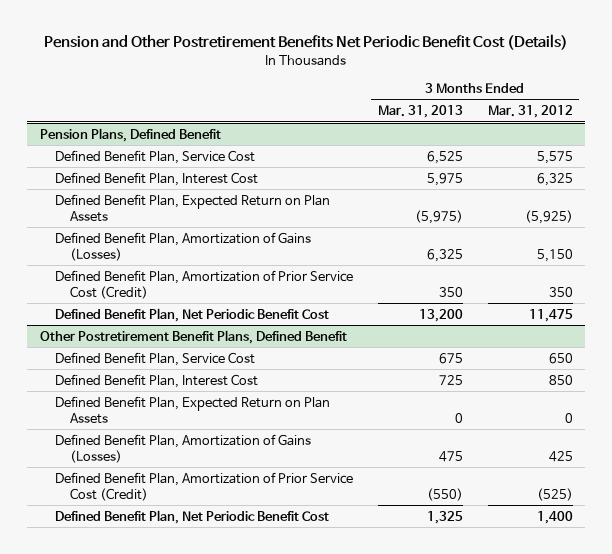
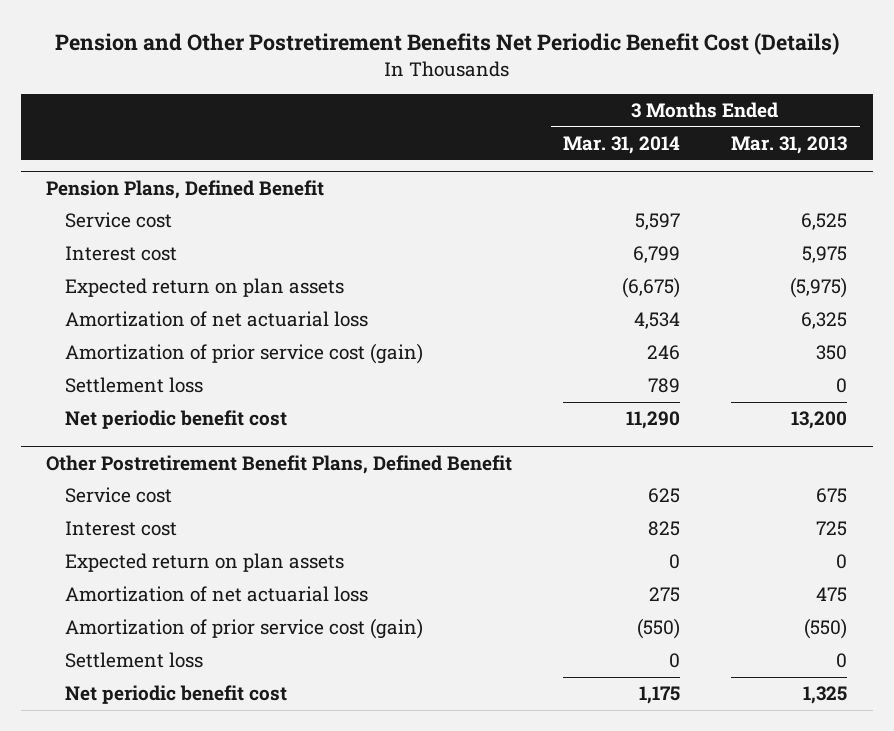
[487,105,573,119] Mar. 31, 2012 -> none
none -> [563,135,681,154] Mar. 31, 2014
[54,149,255,164] Defined Benefit Plan, Service Cost -> [65,212,173,229] Service cost
[54,171,258,186] Defined Benefit Plan, Interest Cost -> [65,246,178,262] Interest cost
[54,193,330,223] Defined Benefit Plan, Expected Return on Plan Assets -> [65,278,345,298] Expected return on plan assets
[54,231,311,262] Defined Benefit Plan, Amortization of Gains (Losses) -> [65,311,369,328] Amortization of net actuarial loss
[54,269,353,300] Defined Benefit Plan, Amortization of Prior Service Cost (Credit) -> [65,343,424,365] Amortization of prior service cost (gain)
none -> [65,377,204,394] Settlement loss
[54,307,329,322] Defined Benefit Plan, Net Periodic Benefit Cost -> [65,410,288,430] Net periodic benefit cost
[54,351,255,366] Defined Benefit Plan, Service Cost -> [65,487,173,504] Service cost
[54,373,258,388] Defined Benefit Plan, Interest Cost -> [65,521,178,537] Interest cost
[54,395,330,425] Defined Benefit Plan, Expected Return on Plan Assets -> [65,553,345,573] Expected return on plan assets
[54,433,311,464] Defined Benefit Plan, Amortization of Gains (Losses) -> [65,586,369,603] Amortization of net actuarial loss
[54,471,353,502] Defined Benefit Plan, Amortization of Prior Service Cost (Credit) -> [65,618,424,640] Amortization of prior service cost (gain)
none -> [65,652,204,669] Settlement loss
[54,509,329,524] Defined Benefit Plan, Net Periodic Benefit Cost -> [65,685,288,705] Net periodic benefit cost

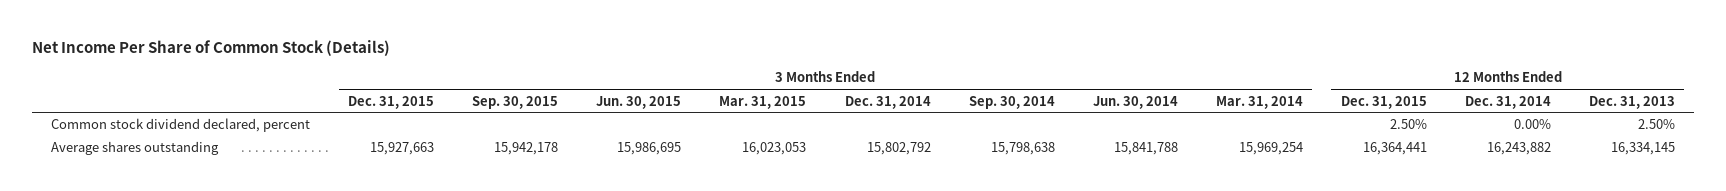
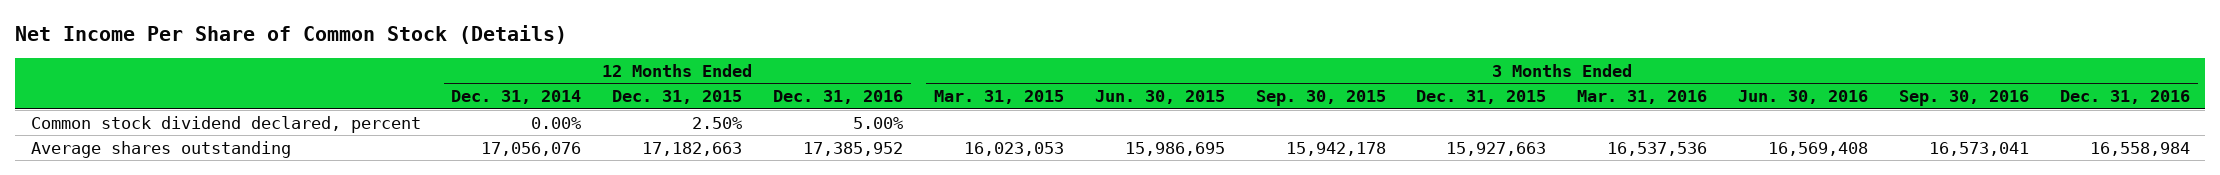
[844,95,931,109] Dec. 31, 2014 -> none
[968,95,1055,109] Sep. 30, 2014 -> none
[1092,95,1178,109] Jun. 30, 2014 -> none
[1215,95,1303,109] Mar. 31, 2014 -> none
[1588,95,1675,109] Dec. 31, 2013 -> none
none -> [773,90,904,105] Dec. 31, 2016
none -> [1577,90,1708,105] Mar. 31, 2016
none -> [1738,90,1869,105] Jun. 30, 2016
none -> [1898,90,2029,107] Sep. 30, 2016
none -> [2059,90,2190,105] Dec. 31, 2016
[1362,142,1427,156] 16,364,441 -> [642,141,743,156] 17,182,663
[1486,142,1551,156] 16,243,882 -> [481,141,582,156] 17,056,076

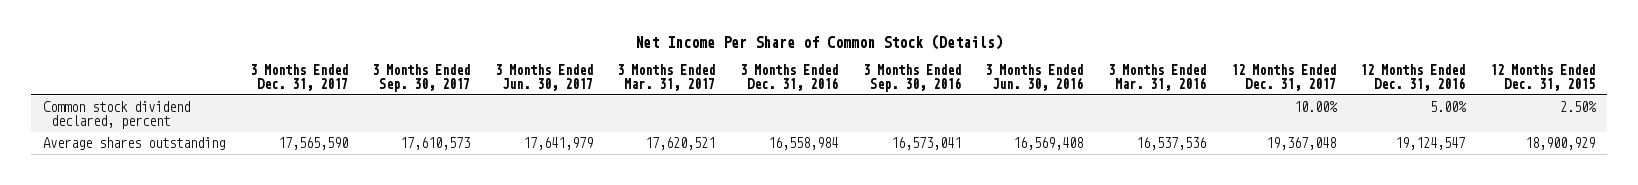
[451,90,582,105] Dec. 31, 2014 -> none
[933,90,1064,105] Mar. 31, 2015 -> none
[1094,90,1225,105] Jun. 30, 2015 -> none
[1255,90,1386,107] Sep. 30, 2015 -> none
[1416,90,1547,105] Dec. 31, 2015 -> none
none -> [249,63,348,91] 3 Months Ended Dec. 31, 2017
none -> [372,63,471,92] 3 Months Ended Sep. 30, 2017
none -> [494,63,593,91] 3 Months Ended Jun. 30, 2017
none -> [617,63,716,91] 3 Months Ended Mar. 31, 2017
none -> [1230,63,1336,91] 12 Months Ended Dec. 31, 2017
[642,141,743,156] 17,182,663 -> [1524,136,1595,150] 18,900,929
[803,141,904,156] 17,385,952 -> [1395,136,1466,150] 19,124,547

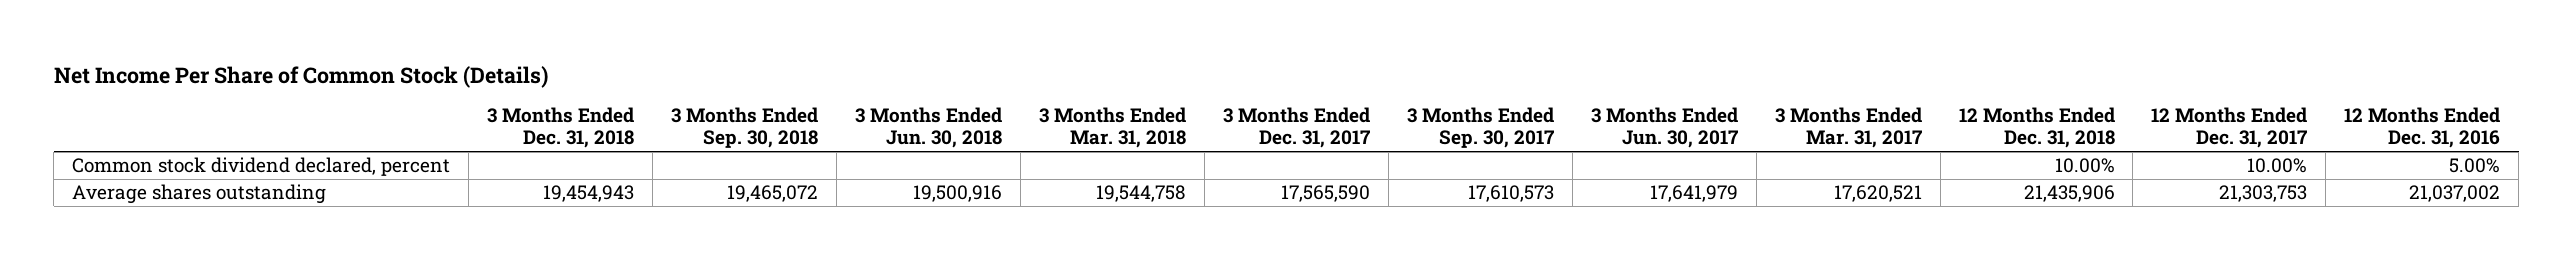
[740,63,839,91] 3 Months Ended Dec. 31, 2016 -> none
[862,63,961,92] 3 Months Ended Sep. 30, 2016 -> none
[985,63,1084,91] 3 Months Ended Jun. 30, 2016 -> none
[1107,63,1206,91] 3 Months Ended Mar. 31, 2016 -> none
[1489,63,1595,91] 12 Months Ended Dec. 31, 2015 -> none
none -> [487,107,635,149] 3 Months Ended Dec. 31, 2018
none -> [671,107,819,149] 3 Months Ended Sep. 30, 2018
none -> [854,107,1002,149] 3 Months Ended Jun. 30, 2018
none -> [1038,107,1186,149] 3 Months Ended Mar. 31, 2018
none -> [1958,107,2115,149] 12 Months Ended Dec. 31, 2018
[1265,136,1336,150] 19,367,048 -> [2219,185,2308,203] 21,303,753
[1395,136,1466,150] 19,124,547 -> [2409,185,2501,203] 21,037,002

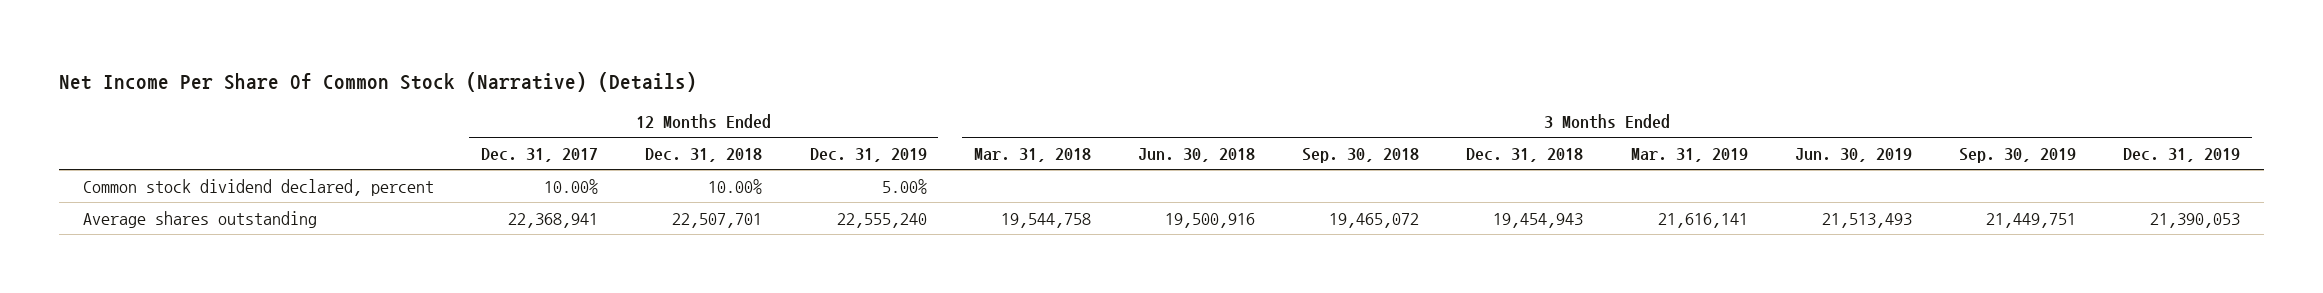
[53,66,548,89] Net Income Per Share of Common Stock (Details) -> [59,71,698,92] Net Income Per Share Of Common Stock (Narrative) (Details)
[1222,107,1370,149] 3 Months Ended Dec. 31, 2017 -> none
[1406,107,1554,149] 3 Months Ended Sep. 30, 2017 -> none
[1590,107,1738,149] 3 Months Ended Jun. 30, 2017 -> none
[1774,107,1922,149] 3 Months Ended Mar. 31, 2017 -> none
[2344,107,2501,149] 12 Months Ended Dec. 31, 2016 -> none
none -> [809,148,927,163] Dec. 31, 2019
none -> [1630,148,1748,163] Mar. 31, 2019
none -> [1794,148,1912,163] Jun. 30, 2019
none -> [1958,148,2076,164] Sep. 30, 2019
none -> [2123,148,2241,163] Dec. 31, 2019
[2023,185,2115,203] 21,435,906 -> [672,212,763,228] 22,507,701
[2219,185,2308,203] 21,303,753 -> [508,212,599,228] 22,368,941

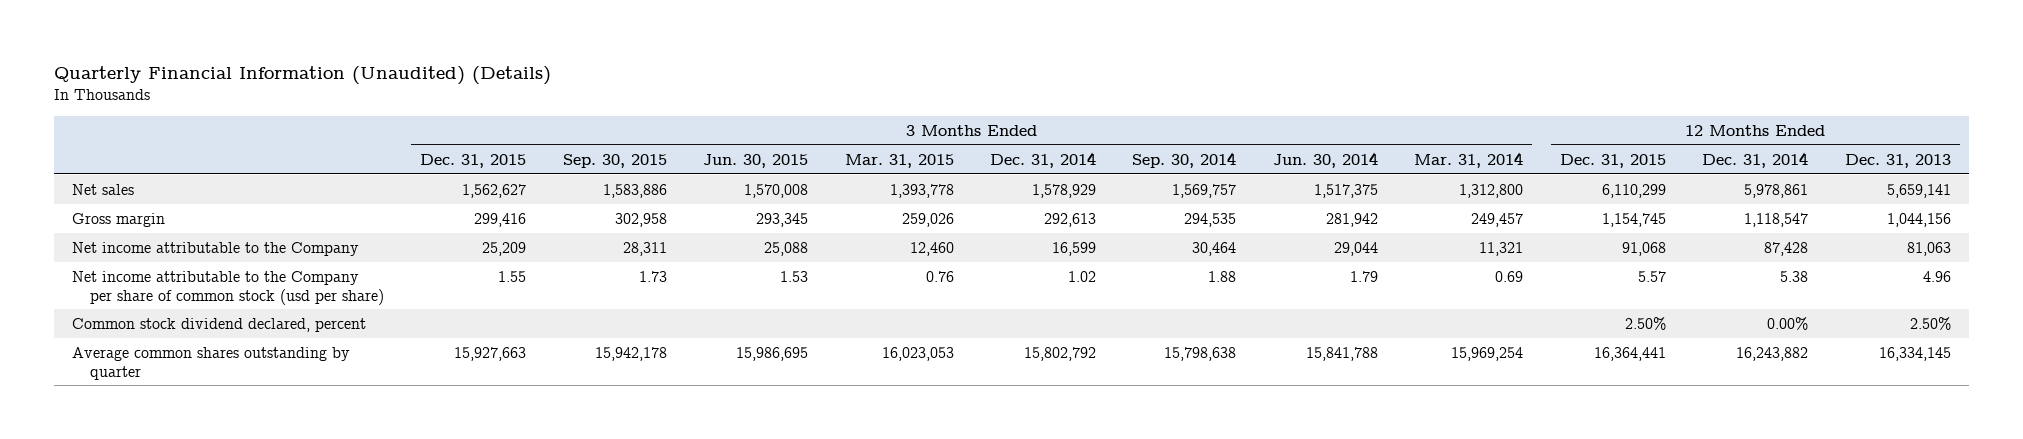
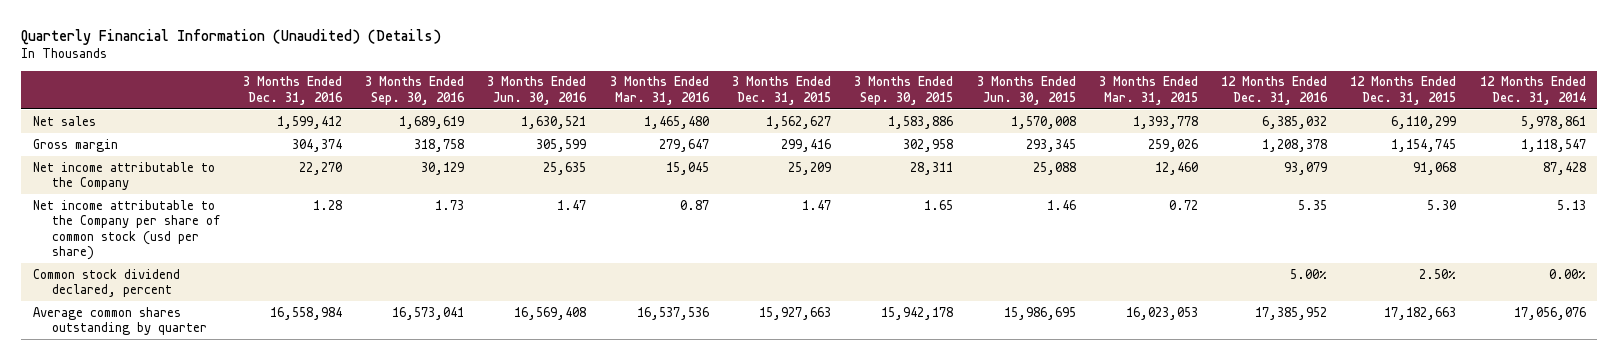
[990,151,1097,168] Dec. 31, 2014 -> none
[1132,151,1237,168] Sep. 30, 2014 -> none
[1272,151,1378,168] Jun. 30, 2014 -> none
[1414,151,1524,168] Mar. 31, 2014 -> none
[1844,153,1951,168] Dec. 31, 2013 -> none
none -> [242,76,343,105] 3 Months Ended Dec. 31, 2016
none -> [365,76,466,105] 3 Months Ended Sep. 30, 2016
none -> [487,76,588,105] 3 Months Ended Jun. 30, 2016
none -> [609,76,710,105] 3 Months Ended Mar. 31, 2016
none -> [1221,76,1329,105] 12 Months Ended Dec. 31, 2016
[498,270,527,282] 1.55 -> [801,199,831,210] 1.47
[638,270,667,282] 1.73 -> [924,199,954,210] 1.65
[780,270,809,282] 1.53 -> [1046,199,1076,210] 1.46
[925,270,954,282] 0.76 -> [1168,199,1198,210] 0.72
[1637,270,1666,282] 5.57 -> [1427,199,1457,210] 5.30
[1780,270,1809,282] 5.38 -> [1556,199,1586,210] 5.13
[1593,346,1666,361] 16,364,441 -> [1384,306,1457,320] 17,182,663
[1736,346,1809,361] 16,243,882 -> [1513,306,1586,320] 17,056,076

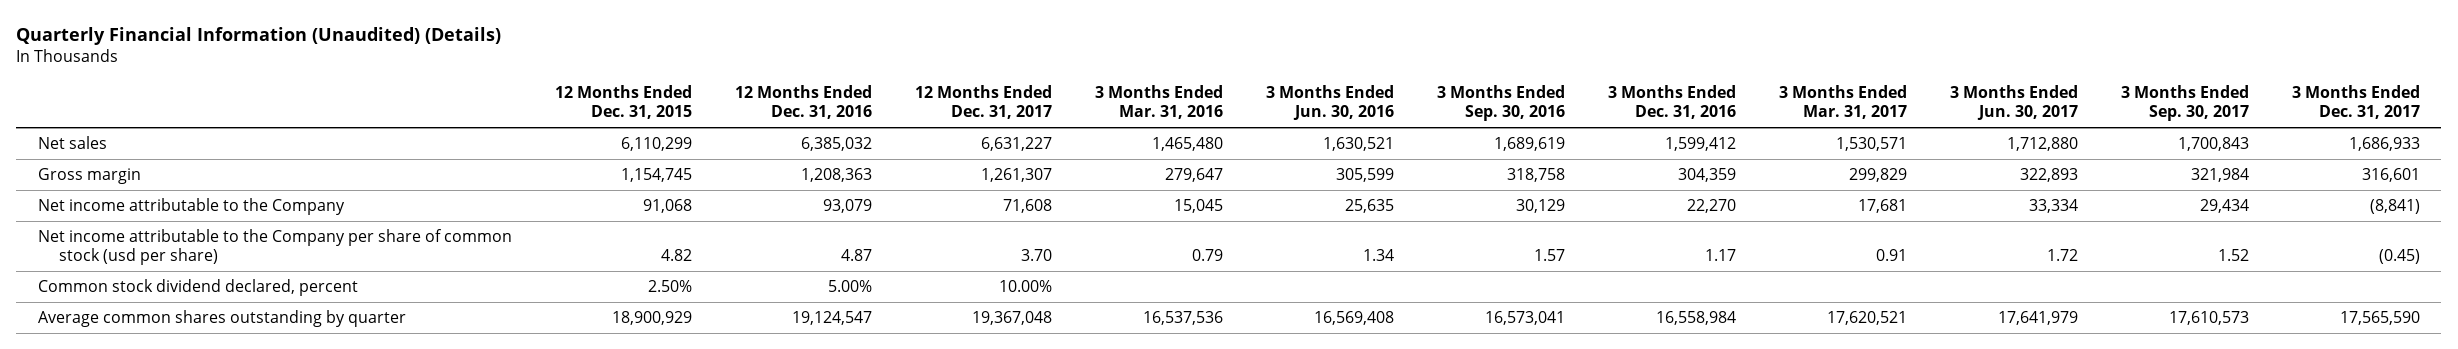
[731,76,831,105] 3 Months Ended Dec. 31, 2015 -> none
[854,76,954,105] 3 Months Ended Sep. 30, 2015 -> none
[976,76,1076,105] 3 Months Ended Jun. 30, 2015 -> none
[1098,76,1198,105] 3 Months Ended Mar. 31, 2015 -> none
[1479,76,1586,105] 12 Months Ended Dec. 31, 2014 -> none
none -> [914,85,1052,120] 12 Months Ended Dec. 31, 2017
none -> [1778,85,1907,120] 3 Months Ended Mar. 31, 2017
none -> [1949,85,2078,121] 3 Months Ended Jun. 30, 2017
none -> [2120,85,2249,122] 3 Months Ended Sep. 30, 2017
none -> [2291,85,2420,120] 3 Months Ended Dec. 31, 2017
[291,138,342,152] 304,374 -> [1677,167,1736,182] 304,359
[1262,138,1328,152] 1,208,378 -> [800,167,872,182] 1,208,363
[312,199,342,210] 1.28 -> [1704,248,1736,261] 1.17
[435,199,465,210] 1.73 -> [1533,248,1565,261] 1.57
[557,199,587,210] 1.47 -> [1362,248,1394,261] 1.34
[679,199,709,210] 0.87 -> [1191,248,1223,261] 0.79
[1298,199,1328,210] 5.35 -> [840,248,872,261] 4.87
[1427,199,1457,210] 5.30 -> [660,248,692,261] 4.82
[1255,306,1328,320] 17,385,952 -> [791,310,872,325] 19,124,547
[1384,306,1457,320] 17,182,663 -> [611,310,692,325] 18,900,929

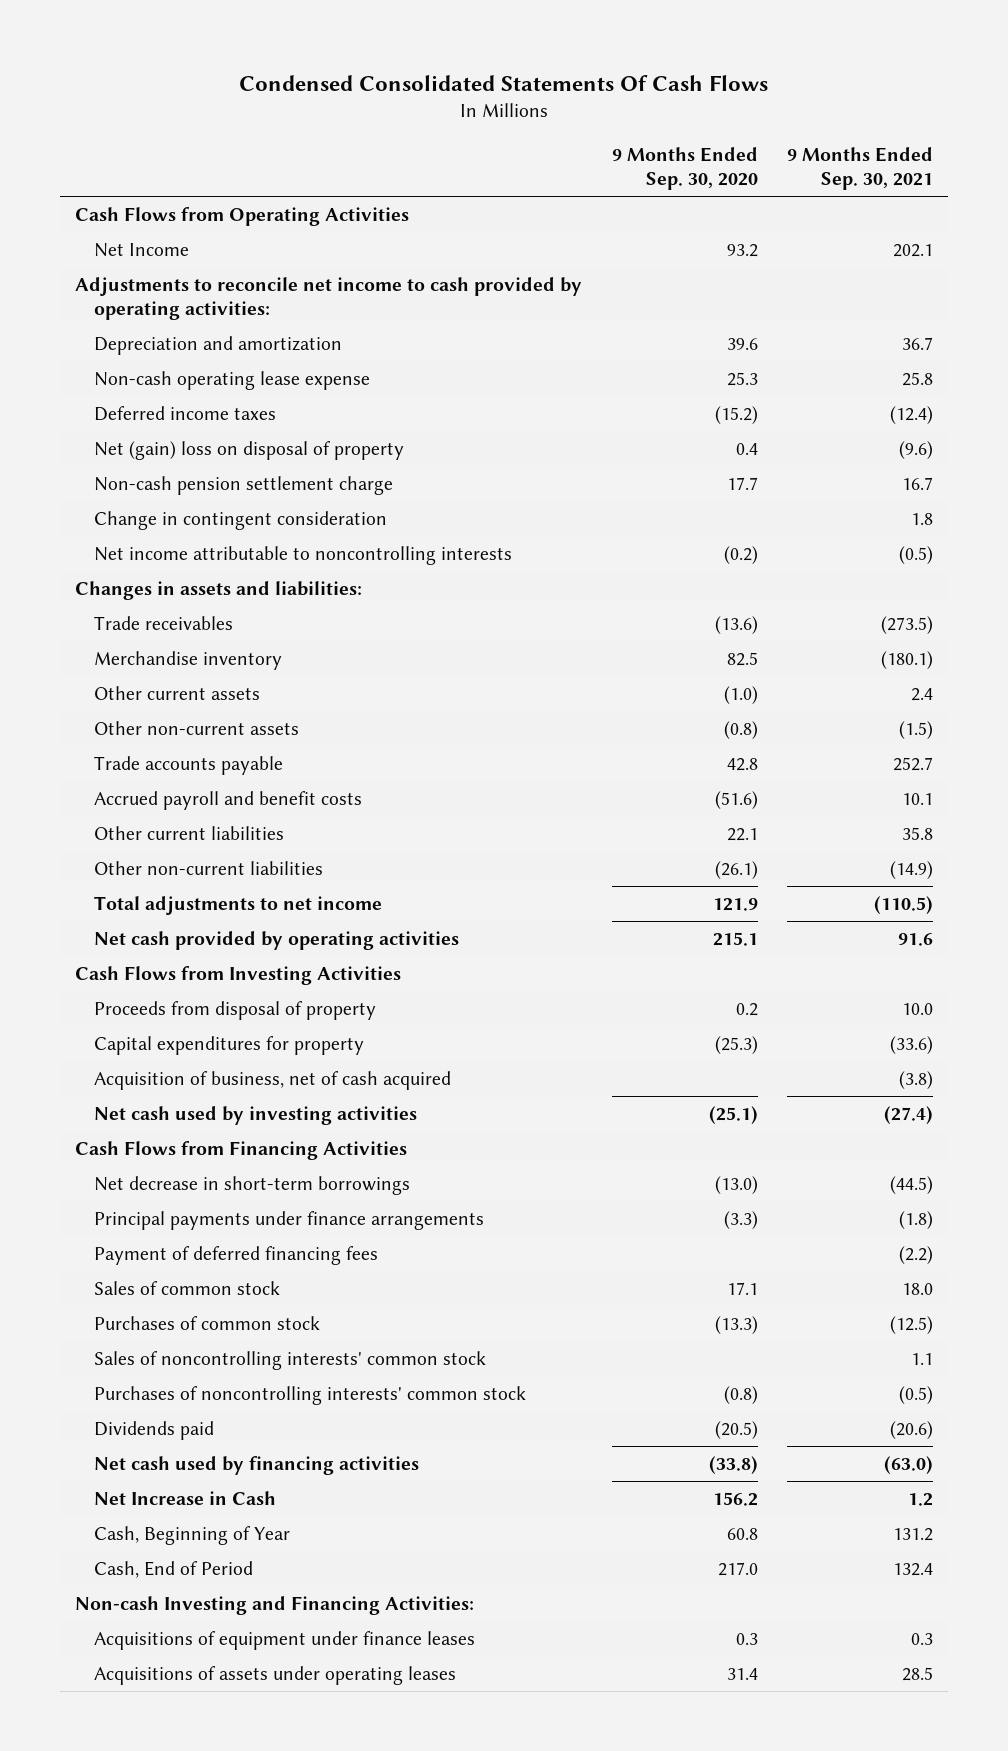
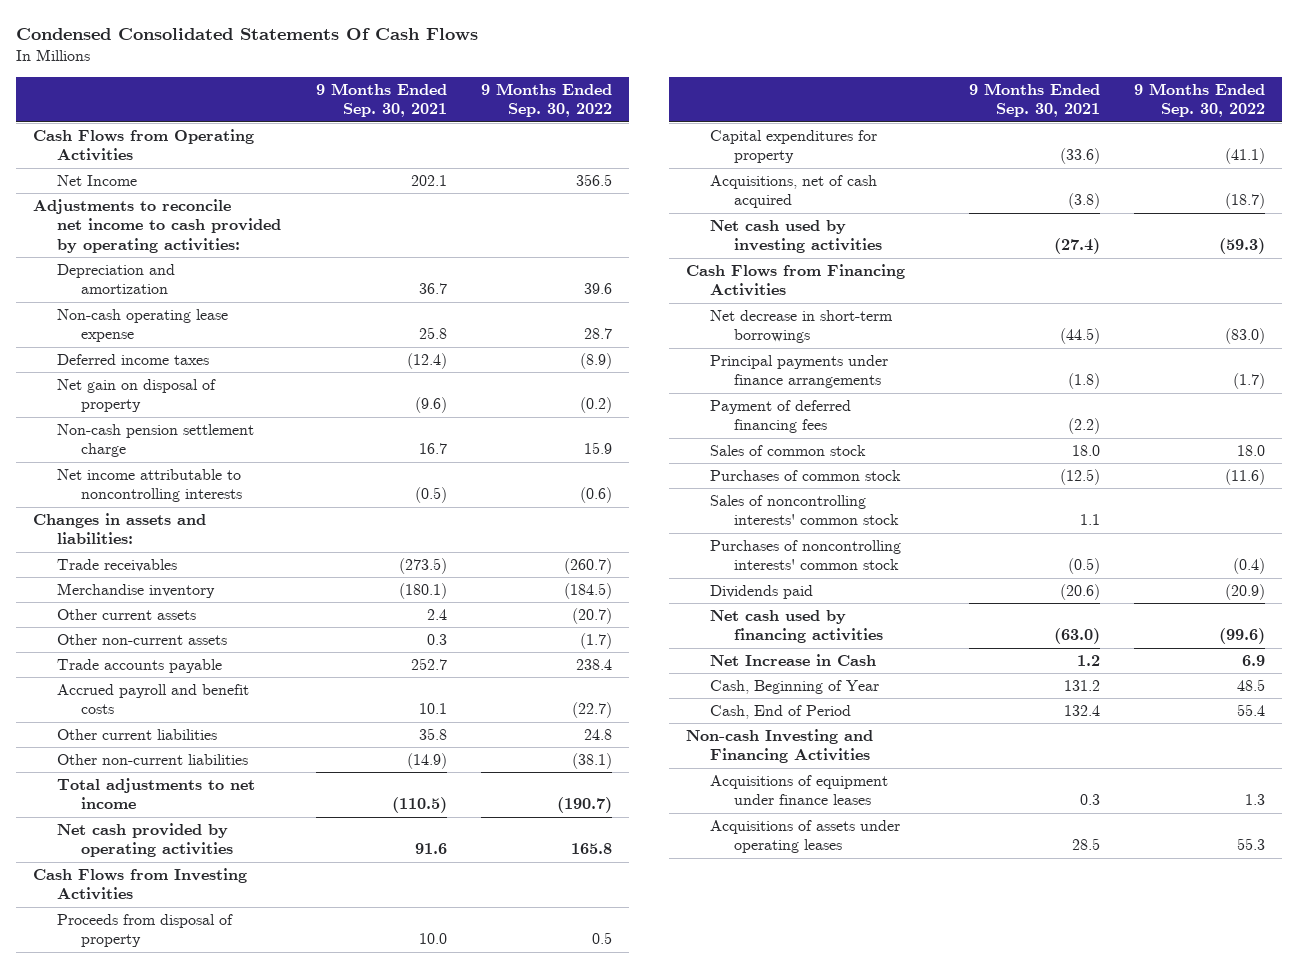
[611,146,758,190] 9 Months Ended Sep. 30, 2020 -> none
none -> [481,82,613,118] 9 Months Ended Sep. 30, 2022
[94,441,405,461] Net (gain) loss on disposal of property -> [57,379,217,413] Net gain on disposal of property
[94,511,388,531] Change in contingent consideration -> none
[898,721,933,740] (1.5) -> [426,634,447,646] 0.3
[94,1071,452,1091] Acquisition of business, net of cash acquired -> [710,175,878,209] Acquisitions, net of cash acquired
[75,1596,475,1616] Non-cash Investing and Financing Activities: -> [685,729,873,764] Non-cash Investing and Financing Activities

